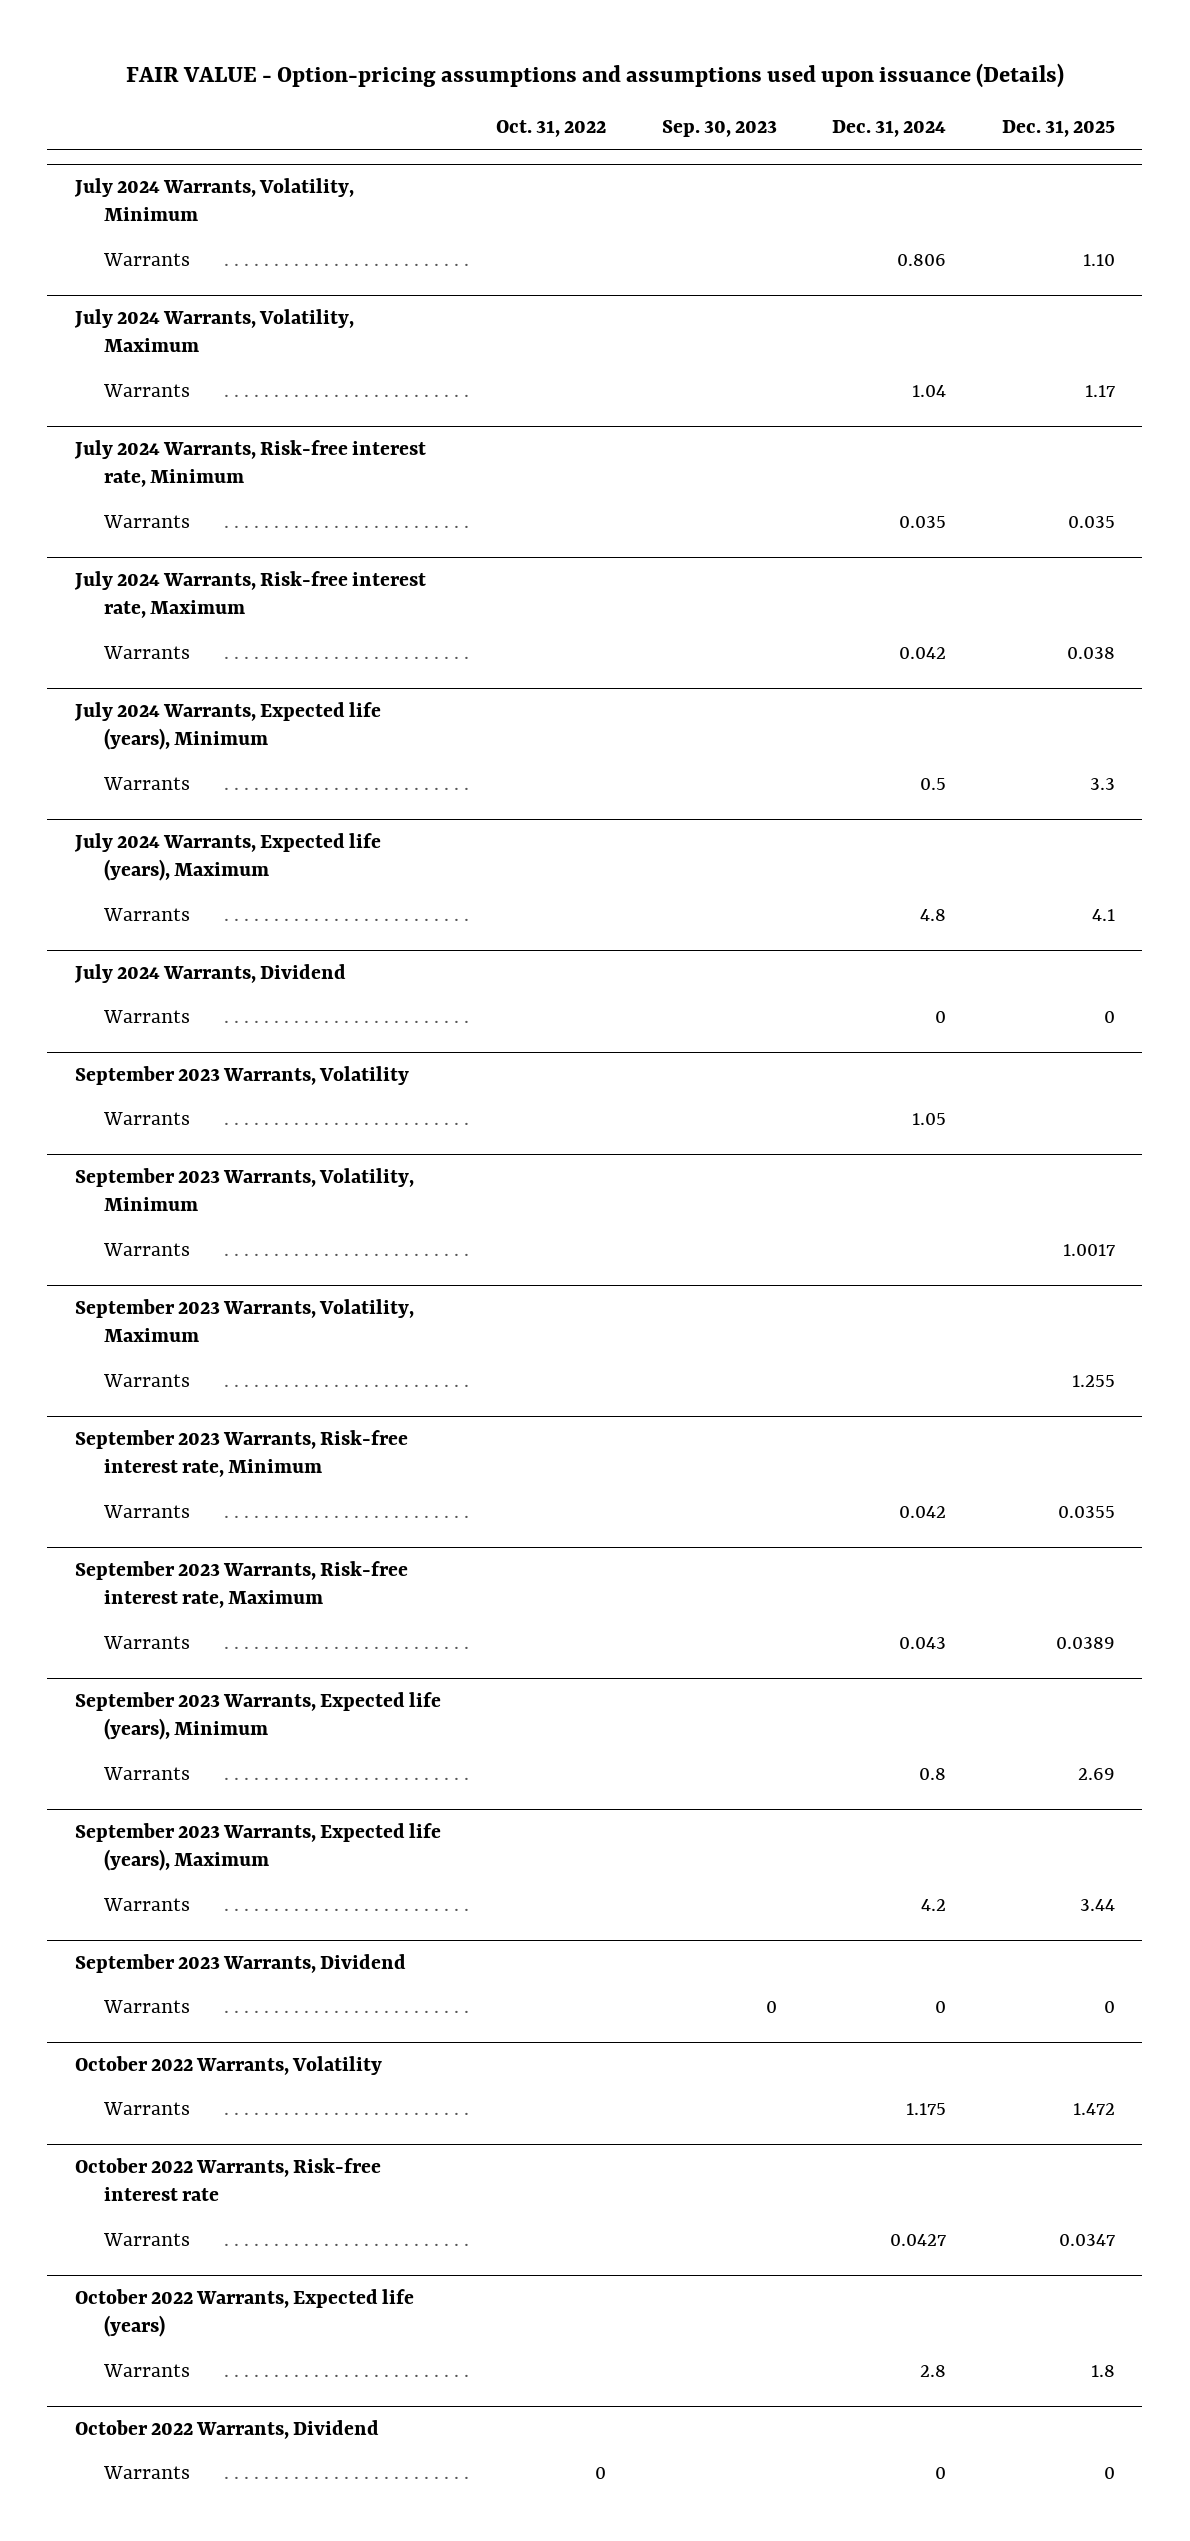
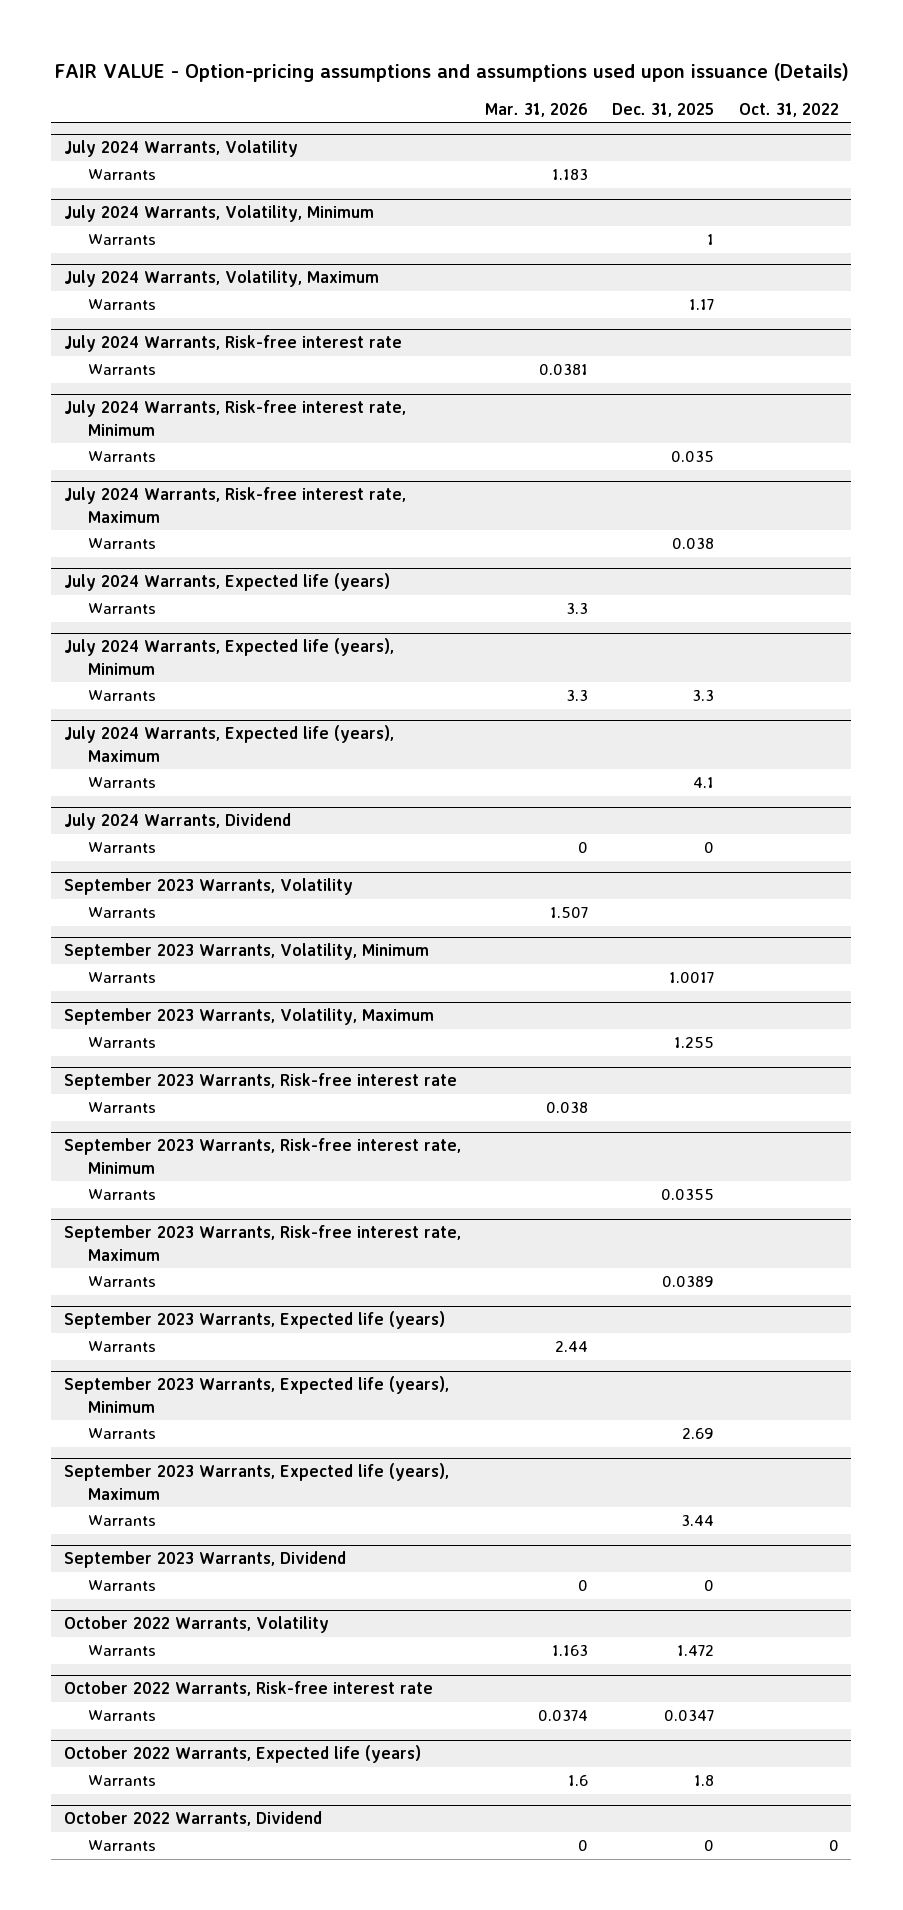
[661,120,777,138] Sep. 30, 2023 -> none
[832,120,947,138] Dec. 31, 2024 -> none
none -> [485,102,589,117] Mar. 31, 2026
none -> [63,140,298,158] July 2024 Warrants, Volatility
none -> [88,169,157,181] Warrants
[1082,253,1115,266] 1.10 -> [707,234,715,246] 1
none -> [63,335,402,353] July 2024 Warrants, Risk-free interest rate
none -> [88,364,157,376] Warrants
none -> [63,573,390,592] July 2024 Warrants, Expected life (years)
none -> [88,603,157,615] Warrants
none -> [63,1073,457,1091] September 2023 Warrants, Risk-free interest rate
none -> [88,1102,157,1114] Warrants
none -> [63,1311,445,1330] September 2023 Warrants, Expected life (years)
none -> [88,1341,157,1353] Warrants

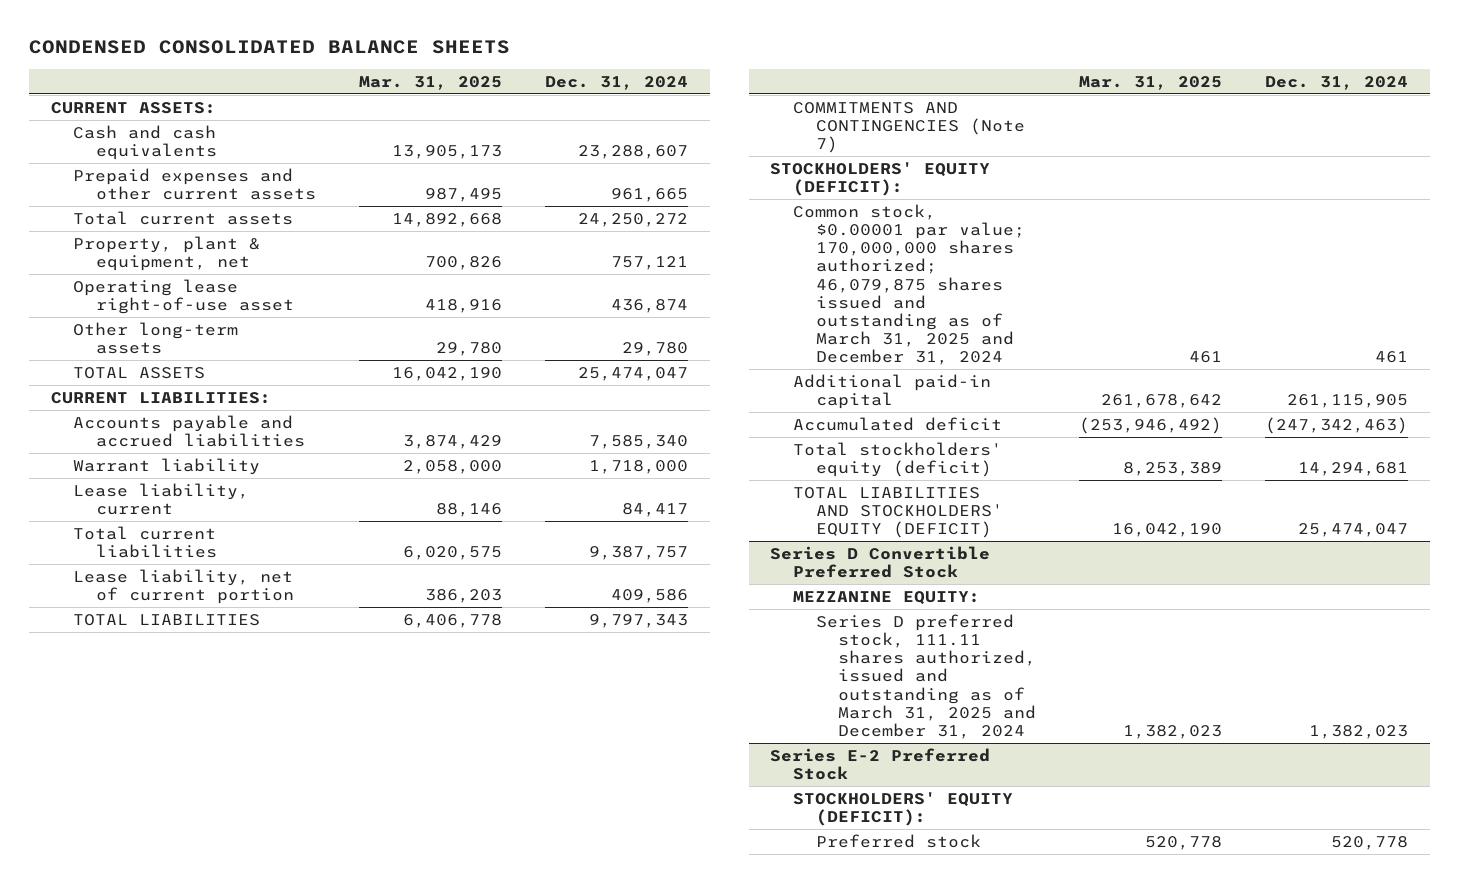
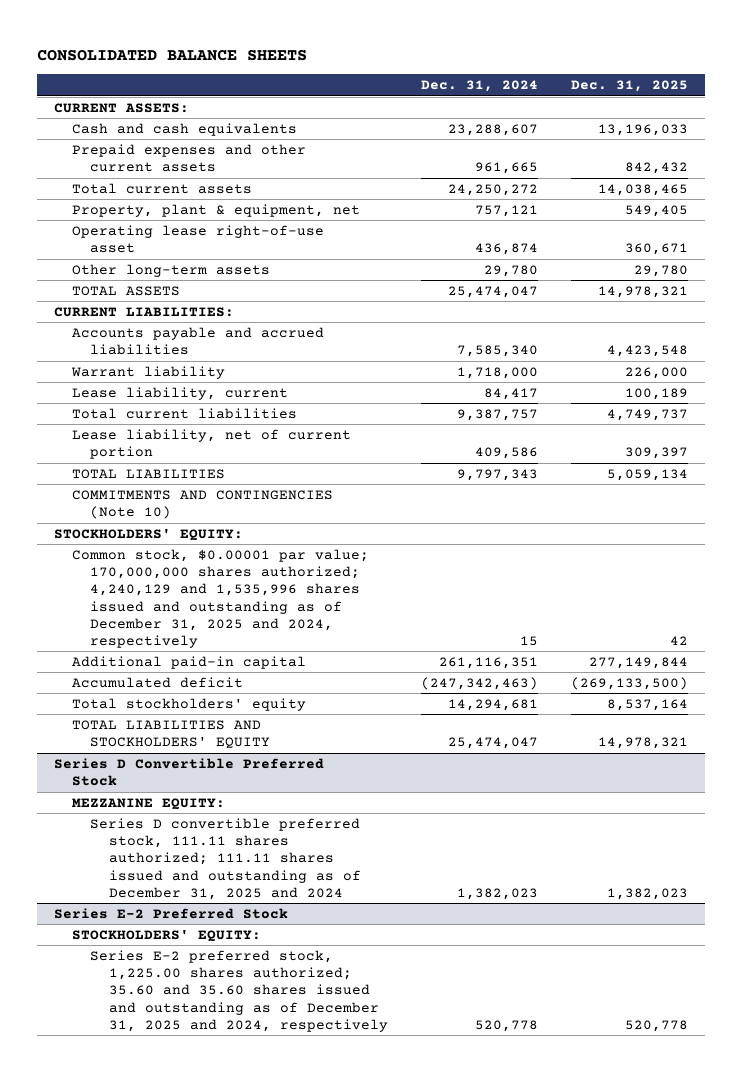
[29,40,511,55] CONDENSED CONSOLIDATED BALANCE SHEETS -> [36,48,307,61] CONSOLIDATED BALANCE SHEETS
[359,75,503,90] Mar. 31, 2025 -> none
none -> [571,80,689,93] Dec. 31, 2025
[792,101,1025,154] COMMITMENTS AND CONTINGENCIES (Note 7) -> [71,489,333,520] COMMITMENTS AND CONTINGENCIES (Note 10)
[770,161,991,197] STOCKHOLDERS' EQUITY (DEFICIT): -> [53,528,243,541] STOCKHOLDERS' EQUITY:
[792,203,1025,366] Common stock, $0.00001 par value; 170,000,000 shares authorized; 46,079,875 shares issued and outstanding as of March 31, 2025 and December 31, 2024 -> [71,548,369,648] Common stock, $0.00001 par value; 170,000,000 shares authorized; 4,240,129 and 1,535,996 shares issued and outstanding as of December 31, 2025 and 2024, respectively
[1375,351,1409,364] 461 -> [519,635,538,646] 15
[1287,394,1409,409] 261,115,905 -> [438,656,538,669] 261,116,351
[792,441,1002,478] Total stockholders' equity (deficit) -> [71,697,306,711] Total stockholders' equity
[792,486,1003,539] TOTAL LIABILITIES AND STOCKHOLDERS' EQUITY (DEFICIT) -> [71,719,271,749] TOTAL LIABILITIES AND STOCKHOLDERS' EQUITY
[815,613,1037,739] Series D preferred stock, 111.11 shares authorized, issued and outstanding as of March 31, 2025 and December 31, 2024 -> [90,817,361,900] Series D convertible preferred stock, 111.11 shares authorized; 111.11 shares issued and outstanding as of December 31, 2025 and 2024
[792,791,1013,827] STOCKHOLDERS' EQUITY (DEFICIT): -> [71,929,261,942] STOCKHOLDERS' EQUITY:
[815,833,981,848] Preferred stock -> [90,949,388,1032] Series E-2 preferred stock, 1,225.00 shares authorized; 35.60 and 35.60 shares issued and outstanding as of December 31, 2025 and 2024, respectively

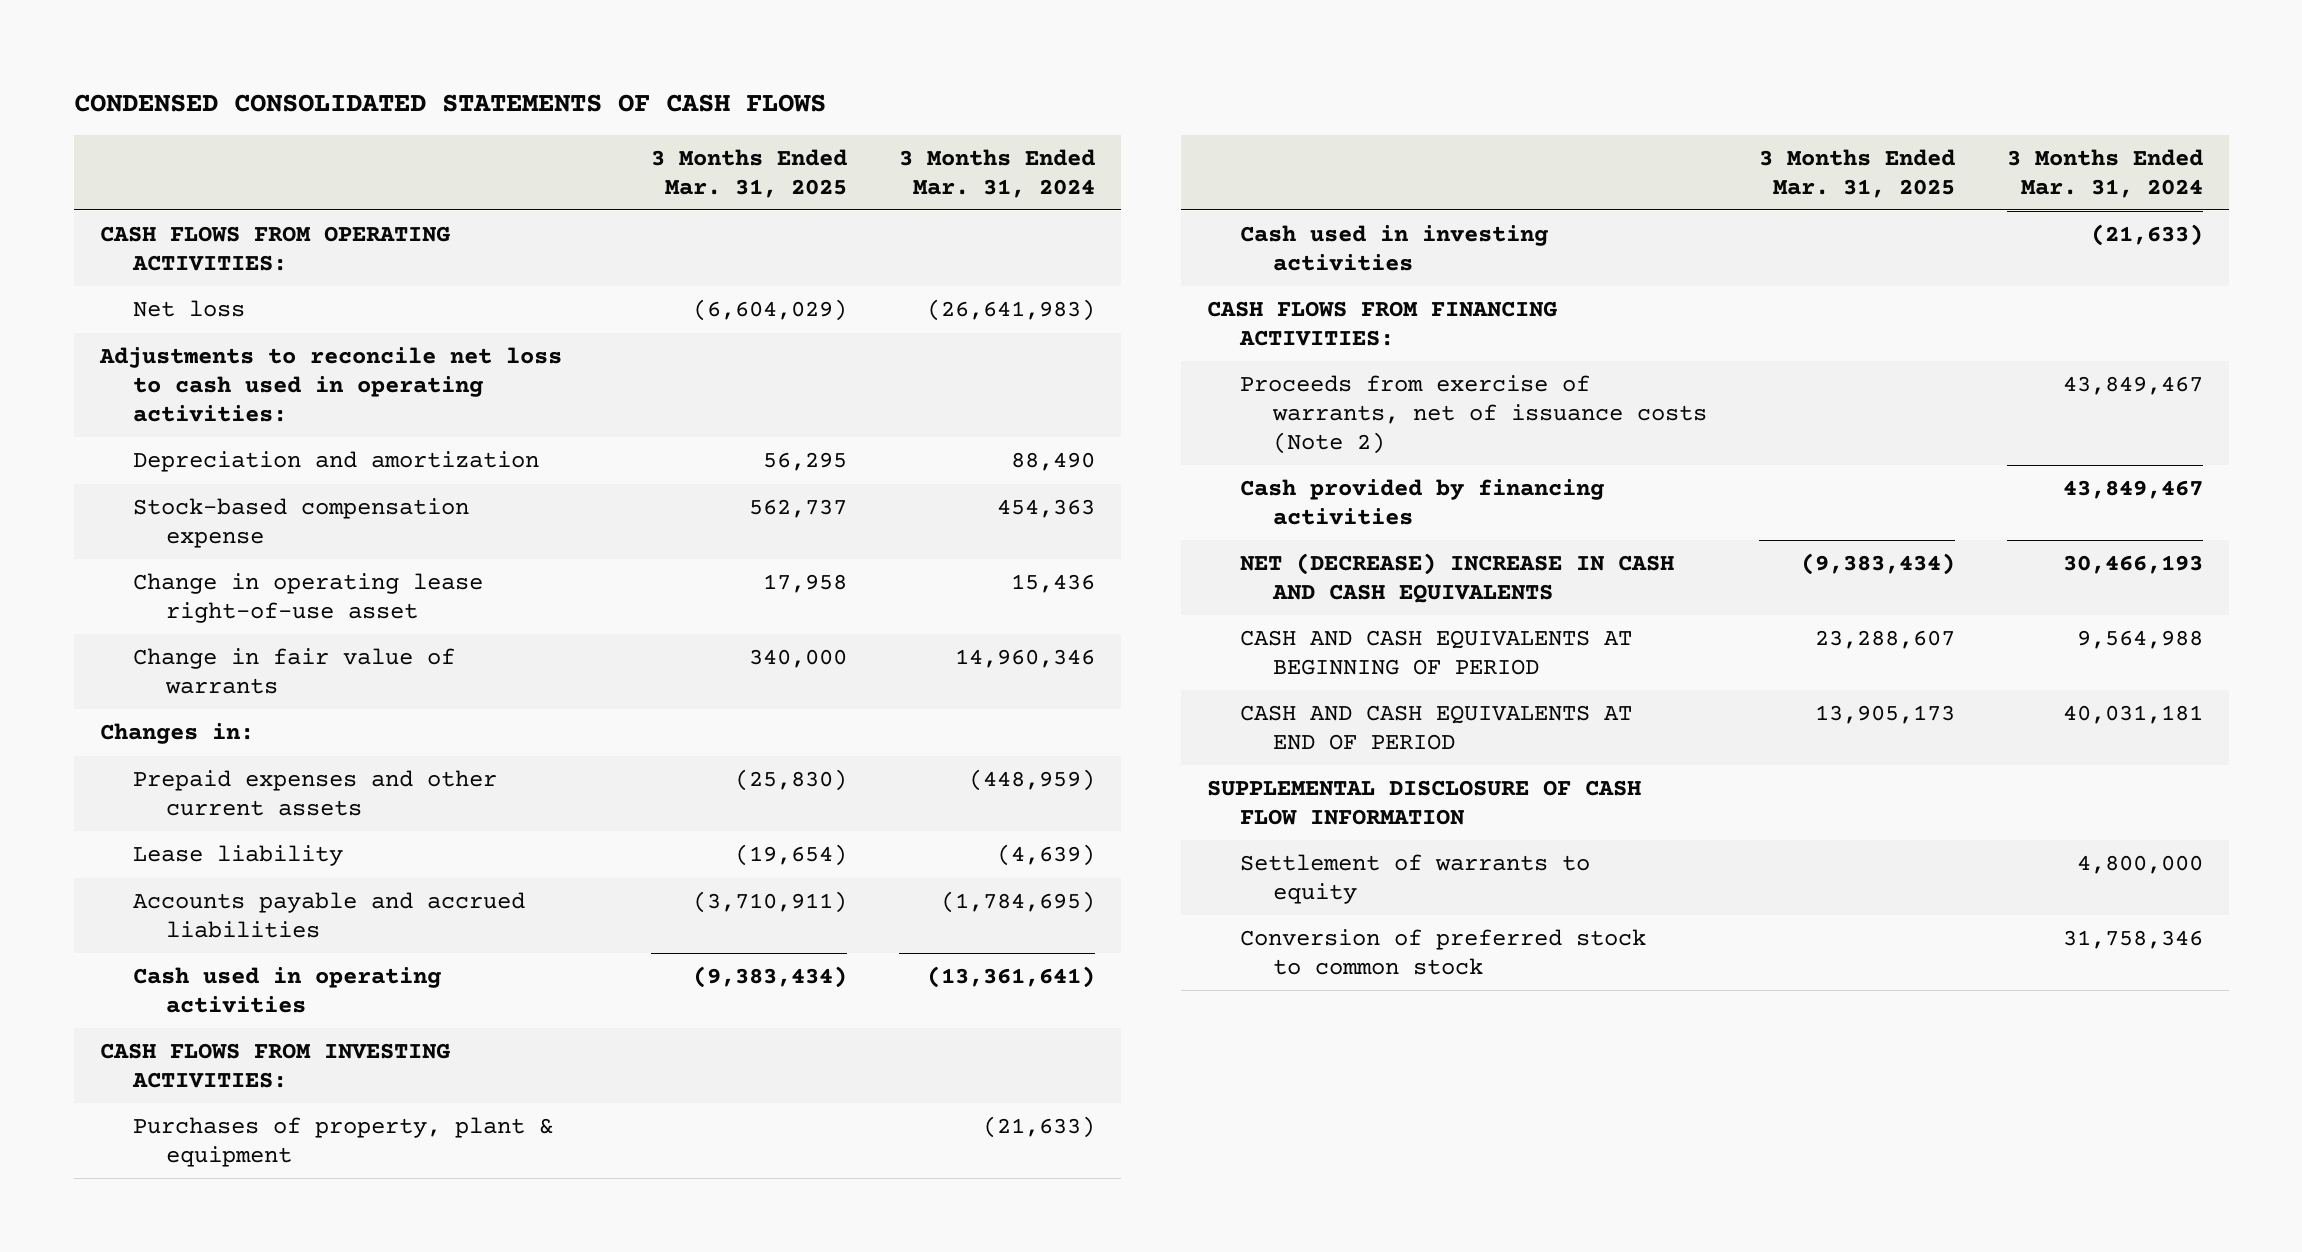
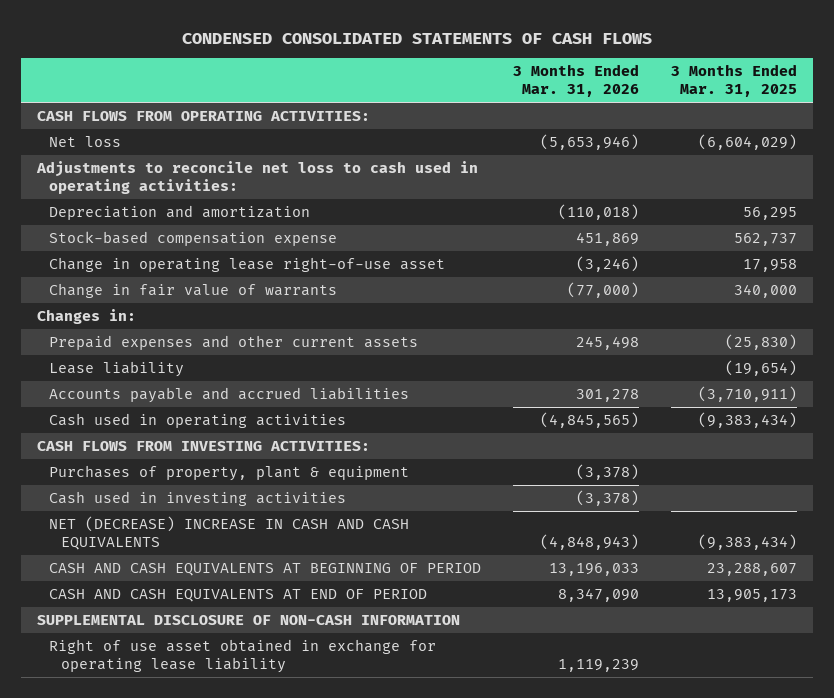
[899,148,1096,198] 3 Months Ended Mar. 31, 2024 -> none
none -> [513,64,640,98] 3 Months Ended Mar. 31, 2026
[1206,301,1557,346] CASH FLOWS FROM FINANCING ACTIVITIES: -> none
[1239,375,1707,454] Proceeds from exercise of warrants, net of issuance costs (Note 2) -> none
[1239,479,1604,525] Cash provided by financing activities -> none
[1239,854,1590,904] Settlement of warrants to equity -> none
[1239,929,1646,975] Conversion of preferred stock to common stock -> none
[1206,780,1641,825] SUPPLEMENTAL DISCLOSURE OF CASH FLOW INFORMATION -> [37,615,461,626] SUPPLEMENTAL DISCLOSURE OF NON-CASH INFORMATION
none -> [49,639,437,674] Right of use asset obtained in exchange for operating lease liability

